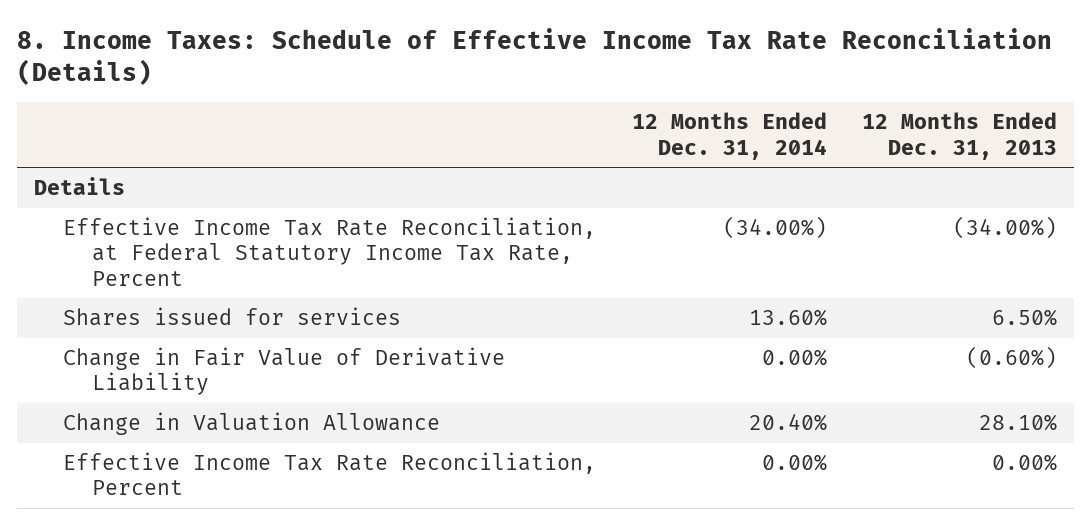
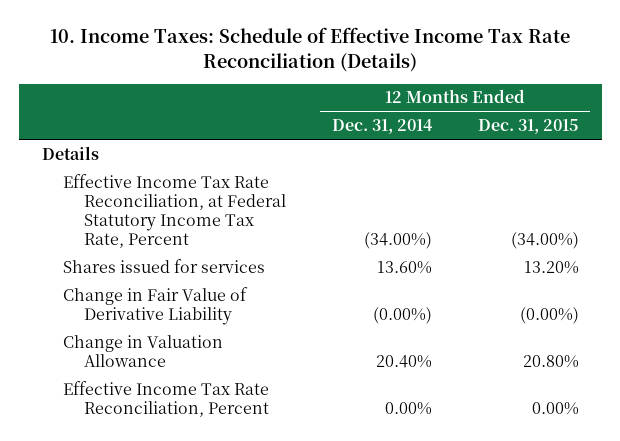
[16,28,1052,86] 8. Income Taxes: Schedule of Effective Income Tax Rate Reconciliation (Details) -> [50,27,571,72] 10. Income Taxes: Schedule of Effective Income Tax Rate Reconciliation (Details)
[861,112,1057,160] 12 Months Ended Dec. 31, 2013 -> none
none -> [477,118,579,134] Dec. 31, 2015
[761,349,827,367] 0.00% -> [372,306,432,324] (0.00%)

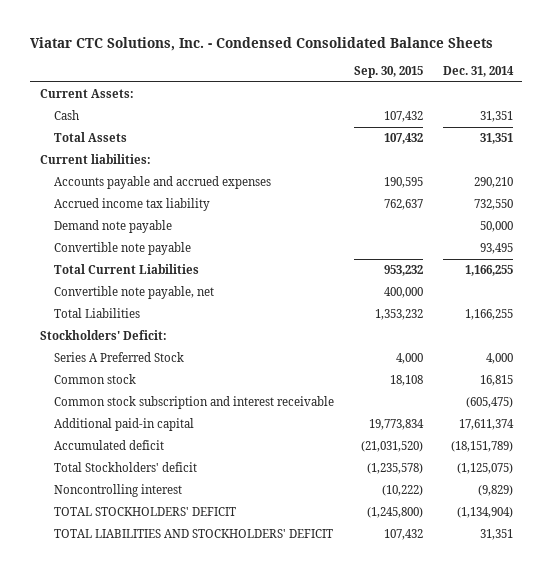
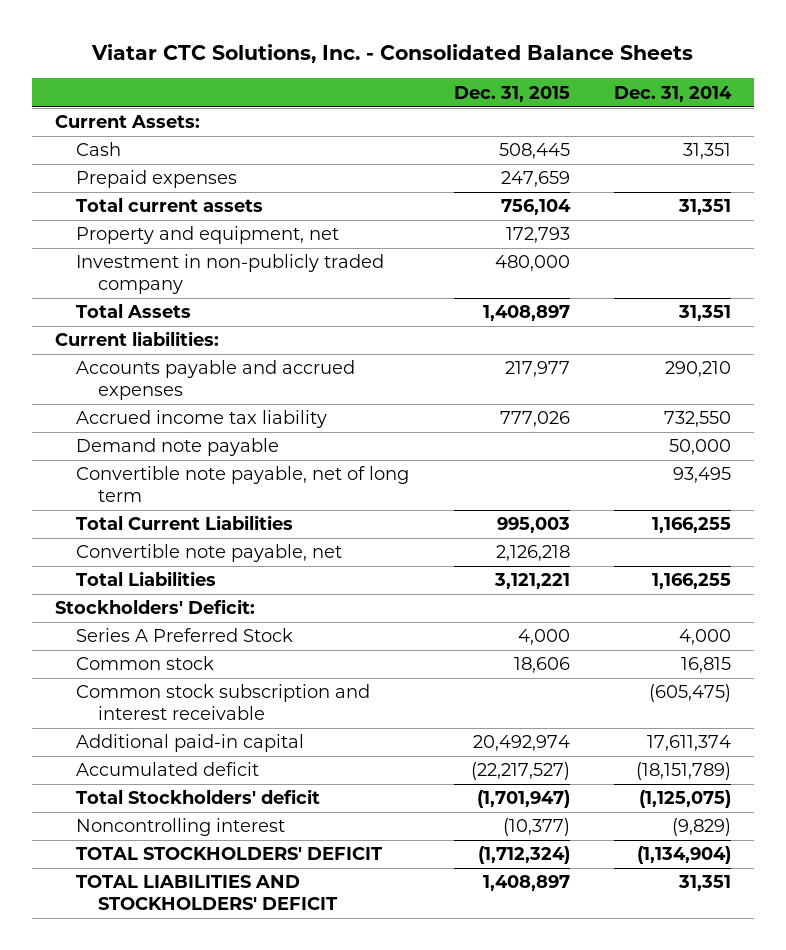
[29,36,493,51] Viatar CTC Solutions, Inc. - Condensed Consolidated Balance Sheets -> [91,44,694,64] Viatar CTC Solutions, Inc. - Consolidated Balance Sheets
[354,65,424,78] Sep. 30, 2015 -> none
none -> [453,85,570,102] Dec. 31, 2015
none -> [76,170,238,189] Prepaid expenses
none -> [76,198,264,213] Total current assets
none -> [76,226,340,245] Property and equipment, net
none -> [76,254,385,294] Investment in non-publicly traded company
[54,242,192,256] Convertible note payable -> [76,466,410,502] Convertible note payable, net of long term

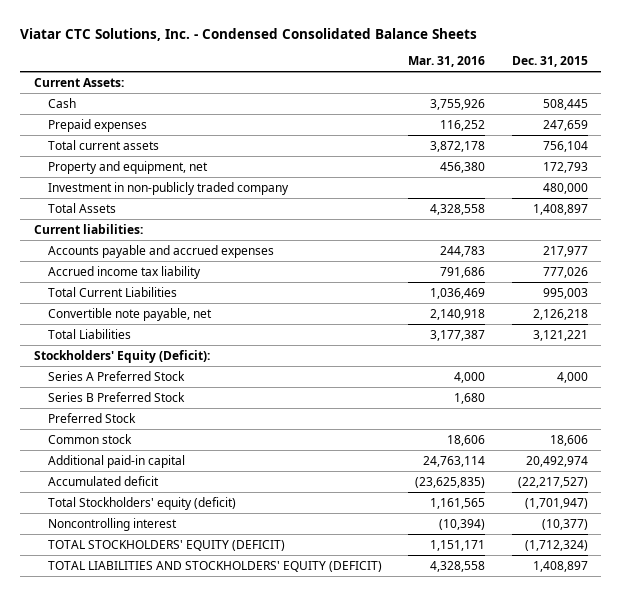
[91,44,694,64] Viatar CTC Solutions, Inc. - Consolidated Balance Sheets -> [20,27,478,41] Viatar CTC Solutions, Inc. - Condensed Consolidated Balance Sheets
[614,85,733,102] Dec. 31, 2014 -> none
none -> [408,56,486,68] Mar. 31, 2016
[76,438,280,457] Demand note payable -> none
[76,466,410,502] Convertible note payable, net of long term -> none
[54,599,255,615] Stockholders' Deficit: -> [33,349,210,363] Stockholders' Equity (Deficit):
none -> [47,391,185,402] Series B Preferred Stock
none -> [47,412,136,423] Preferred Stock
[76,684,371,720] Common stock subscription and interest receivable -> none
[76,789,321,805] Total Stockholders' deficit -> [47,496,236,510] Total Stockholders' equity (deficit)
[76,847,384,861] TOTAL STOCKHOLDERS' DEFICIT -> [47,539,285,551] TOTAL STOCKHOLDERS' EQUITY (DEFICIT)
[76,875,338,910] TOTAL LIABILITIES AND STOCKHOLDERS' DEFICIT -> [47,560,382,572] TOTAL LIABILITIES AND STOCKHOLDERS' EQUITY (DEFICIT)

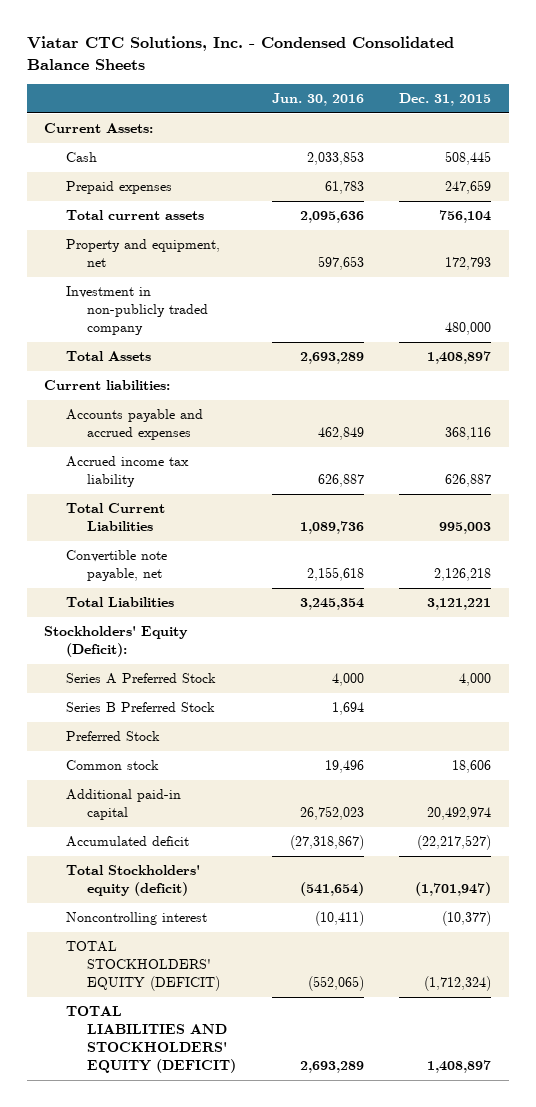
[408,56,486,68] Mar. 31, 2016 -> none
none -> [271,93,364,107] Jun. 30, 2016
[543,245,589,257] 217,977 -> [445,427,492,441] 368,116
[543,266,589,278] 777,026 -> [445,474,492,488] 626,887

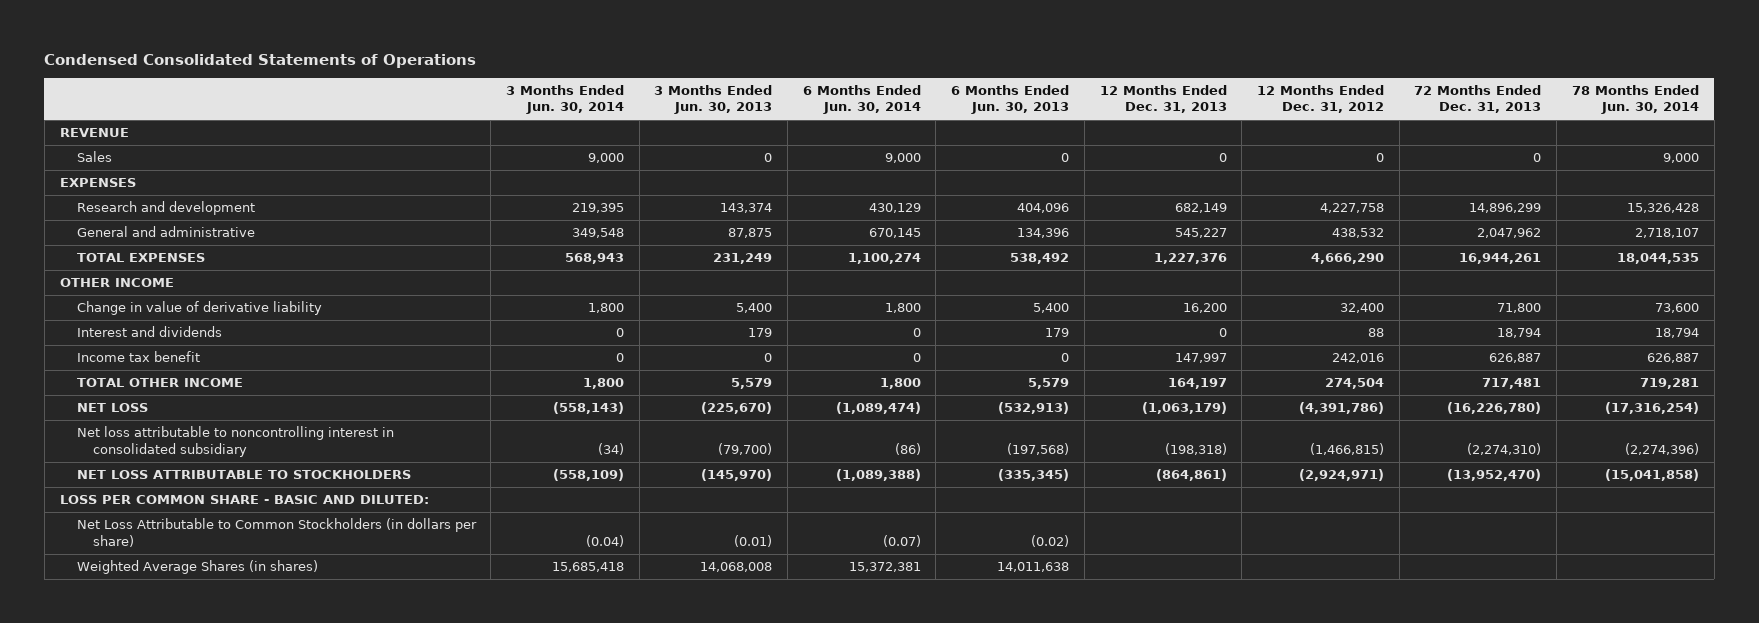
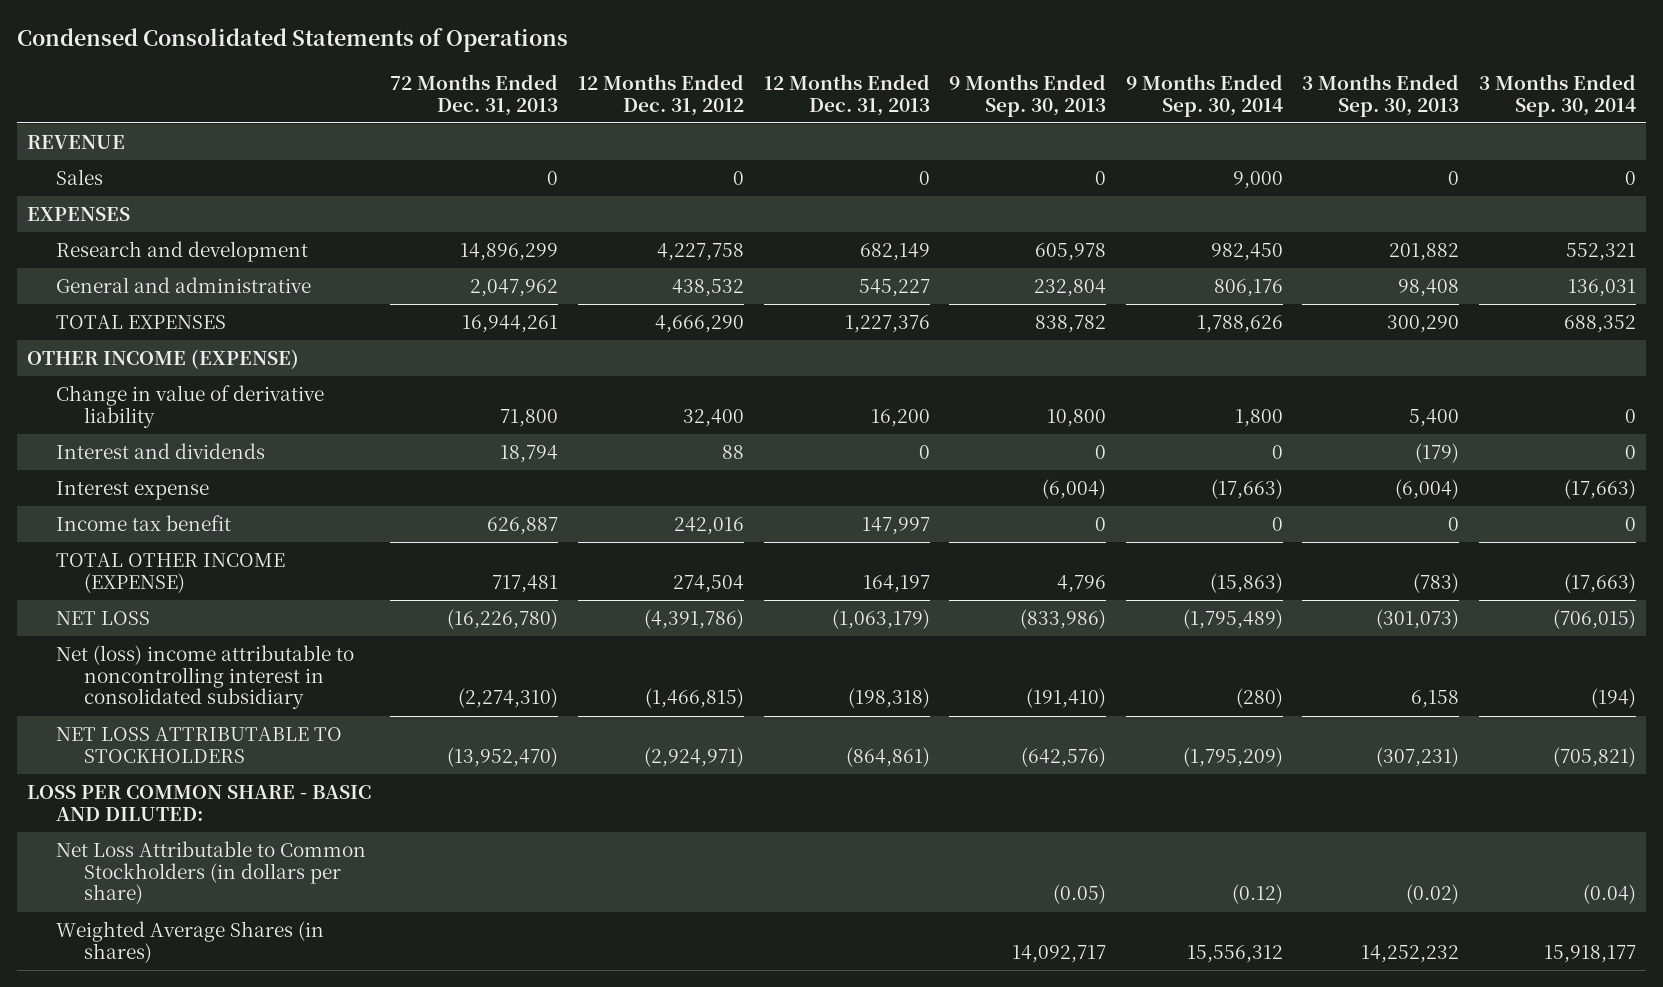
[505,84,624,115] 3 Months Ended Jun. 30, 2014 -> none
[654,84,773,115] 3 Months Ended Jun. 30, 2013 -> none
[802,84,921,115] 6 Months Ended Jun. 30, 2014 -> none
[951,84,1070,115] 6 Months Ended Jun. 30, 2013 -> none
[1571,84,1699,115] 78 Months Ended Jun. 30, 2014 -> none
none -> [949,73,1107,117] 9 Months Ended Sep. 30, 2013
none -> [1125,73,1283,117] 9 Months Ended Sep. 30, 2014
none -> [1302,73,1460,117] 3 Months Ended Sep. 30, 2013
none -> [1478,73,1636,117] 3 Months Ended Sep. 30, 2014
[59,278,174,288] OTHER INCOME -> [26,348,299,369] OTHER INCOME (EXPENSE)
none -> [55,480,209,500] Interest expense
[76,378,243,388] TOTAL OTHER INCOME -> [55,552,285,593] TOTAL OTHER INCOME (EXPENSE)
[76,426,394,457] Net loss attributable to noncontrolling interest in consolidated subsidiary -> [55,644,354,710] Net (loss) income attributable to noncontrolling interest in consolidated subsidiary

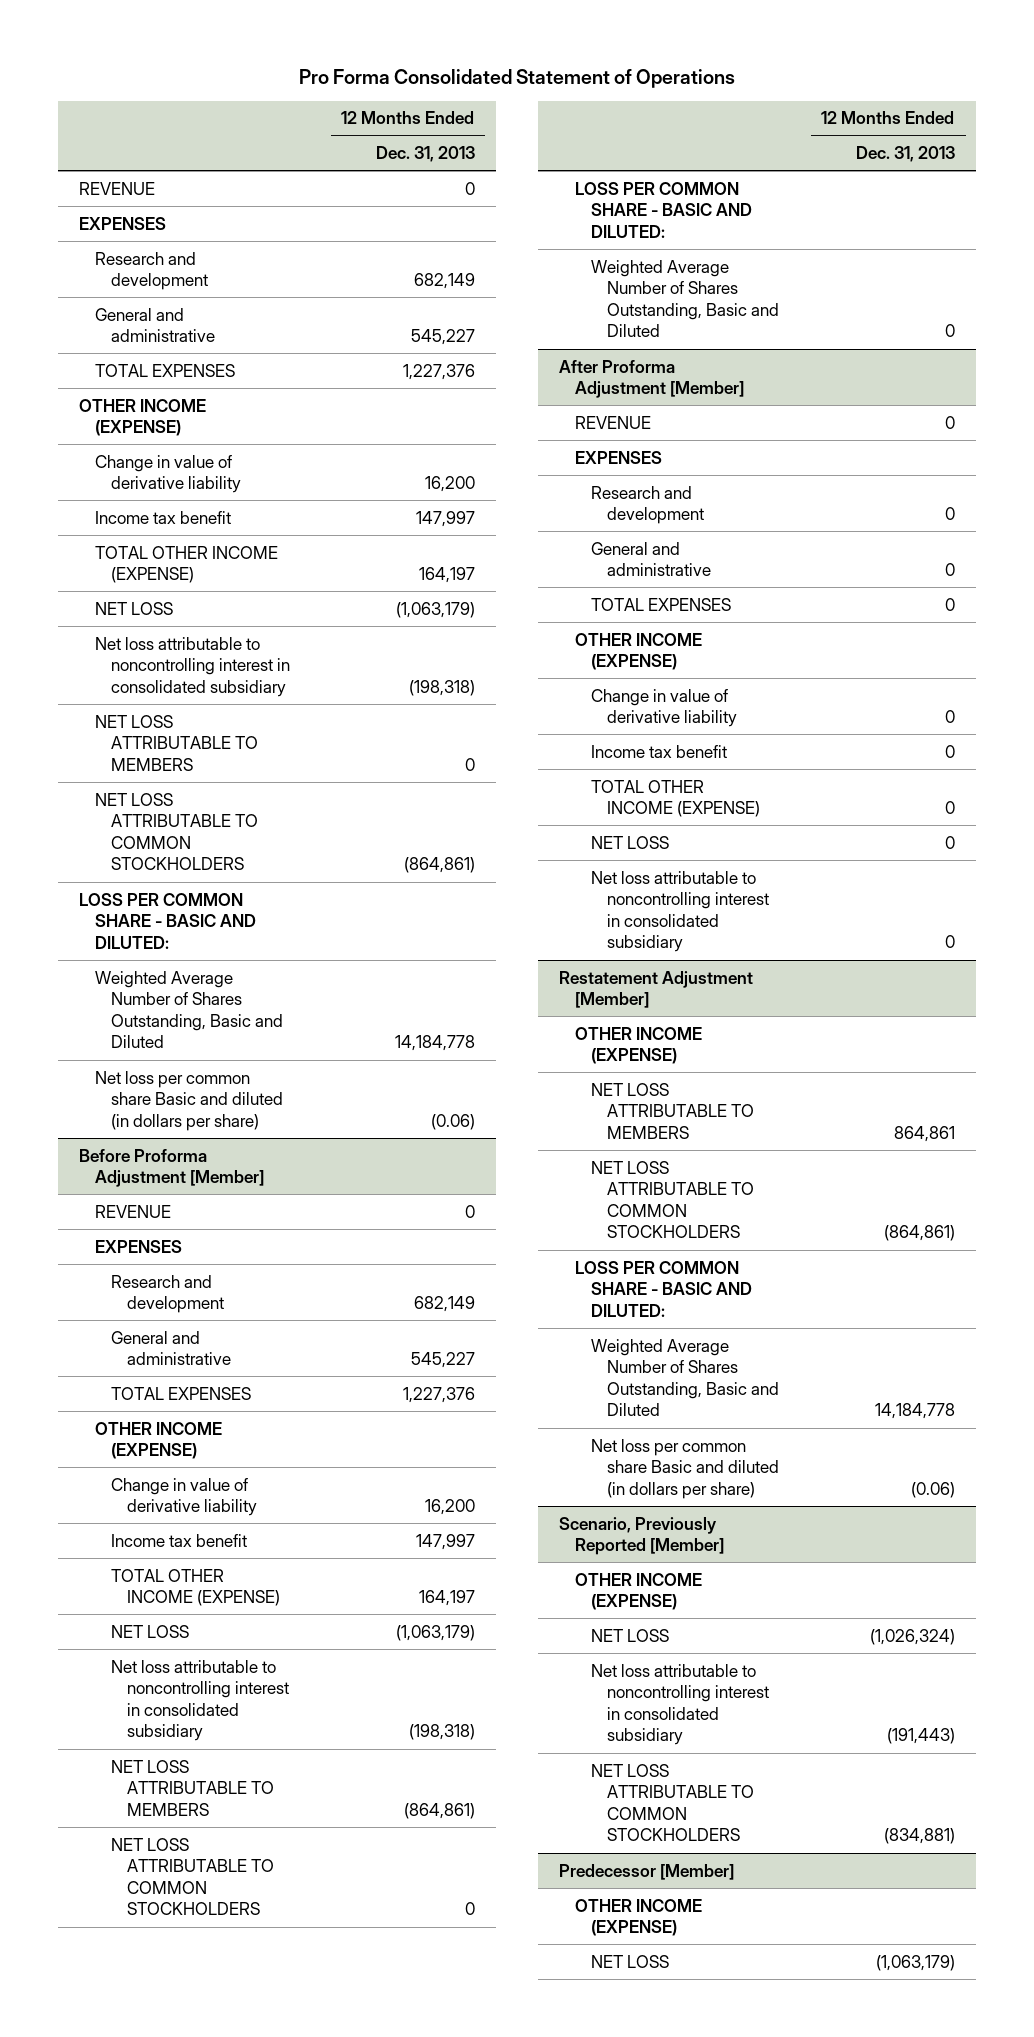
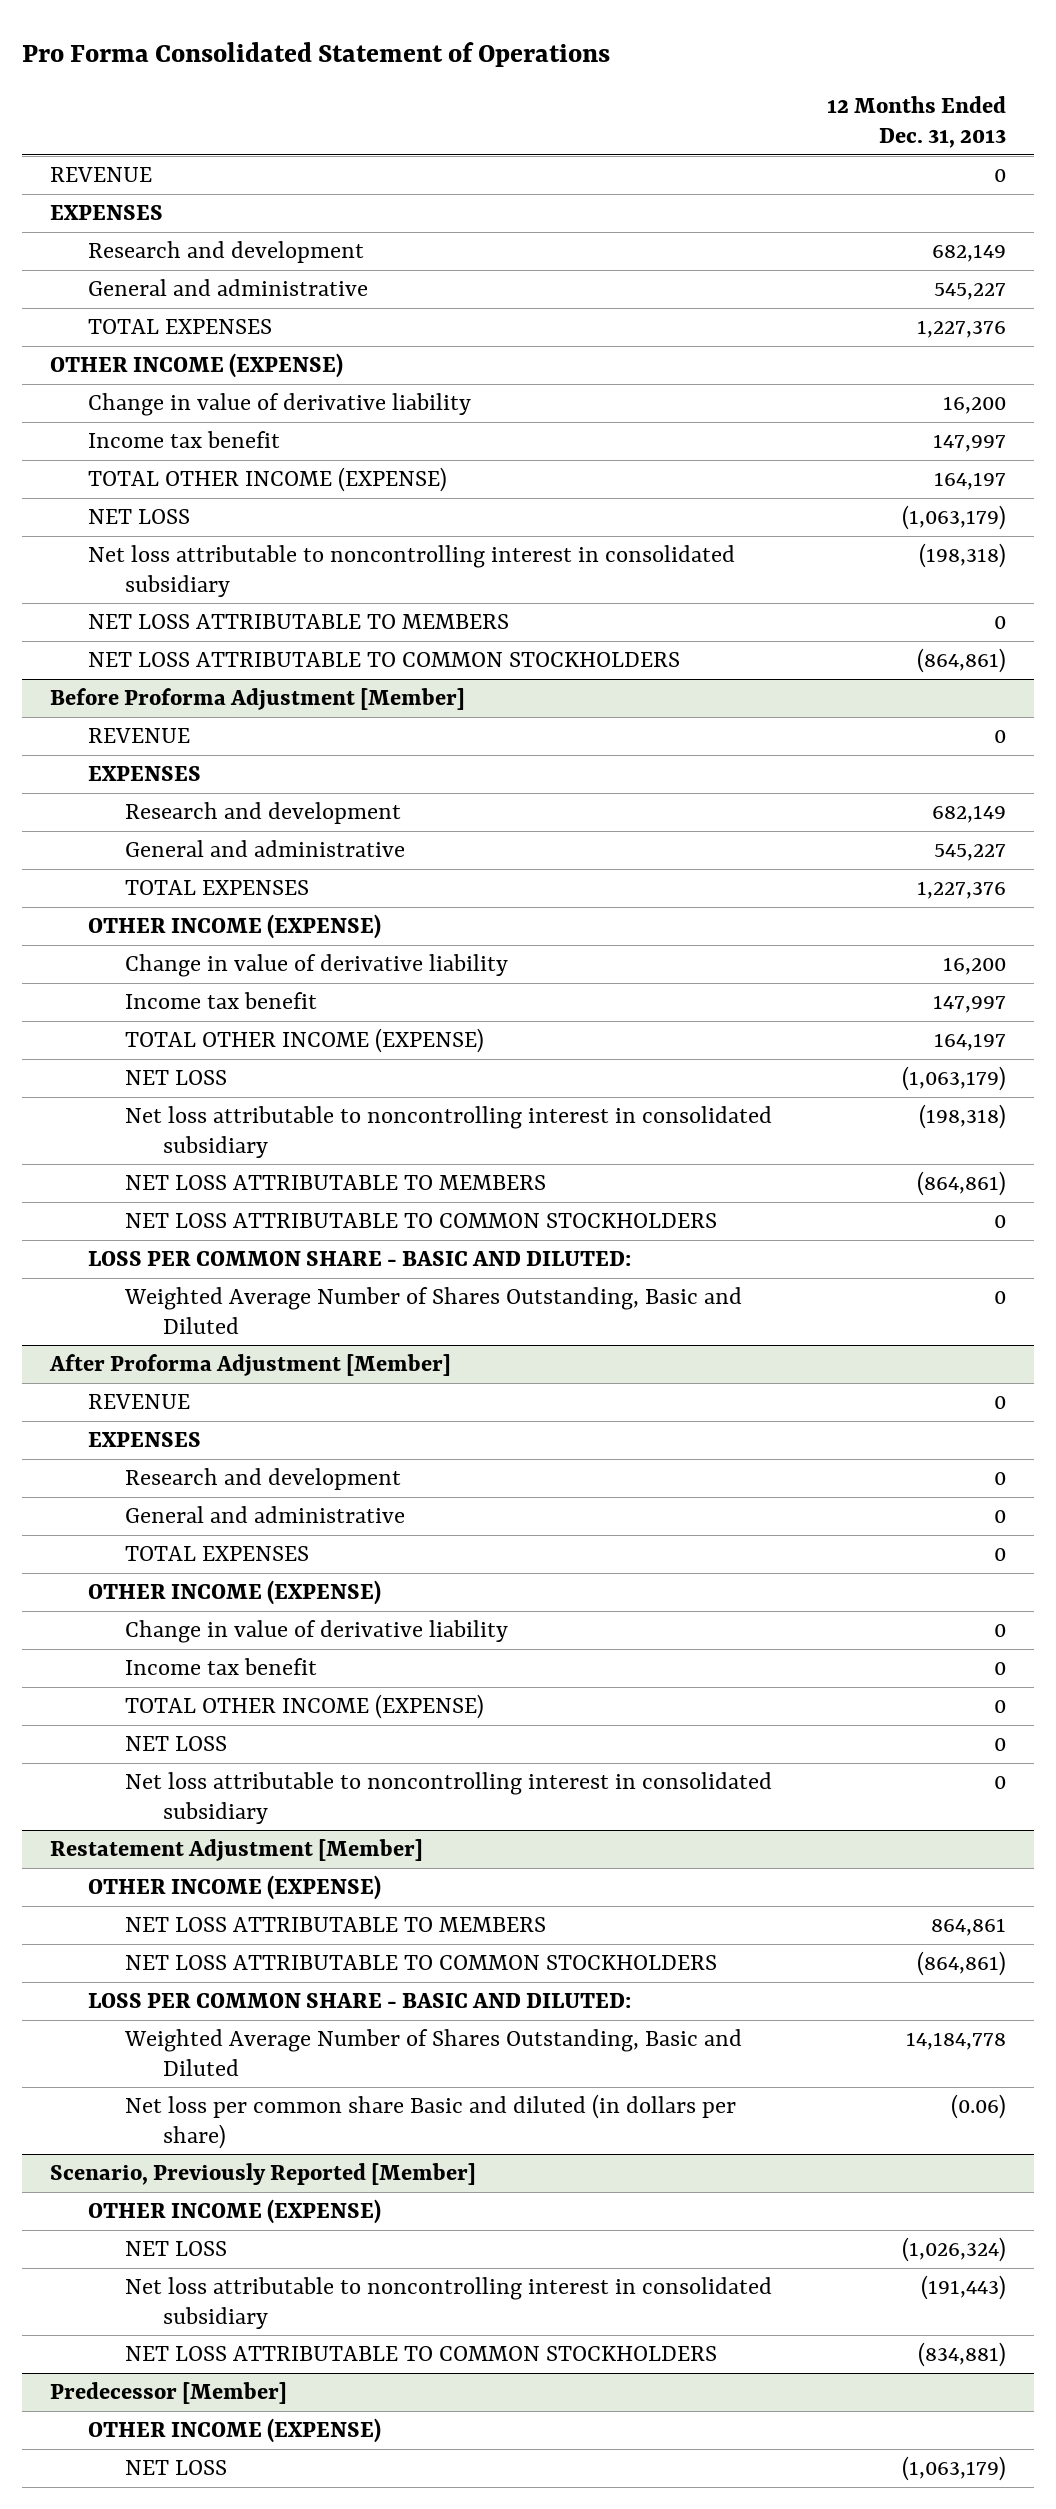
[79,892,257,949] LOSS PER COMMON SHARE - BASIC AND DILUTED: -> none
[95,970,284,1049] Weighted Average Number of Shares Outstanding, Basic and Diluted -> none
[95,1070,284,1131] Net loss per common share Basic and diluted (in dollars per share) -> none

